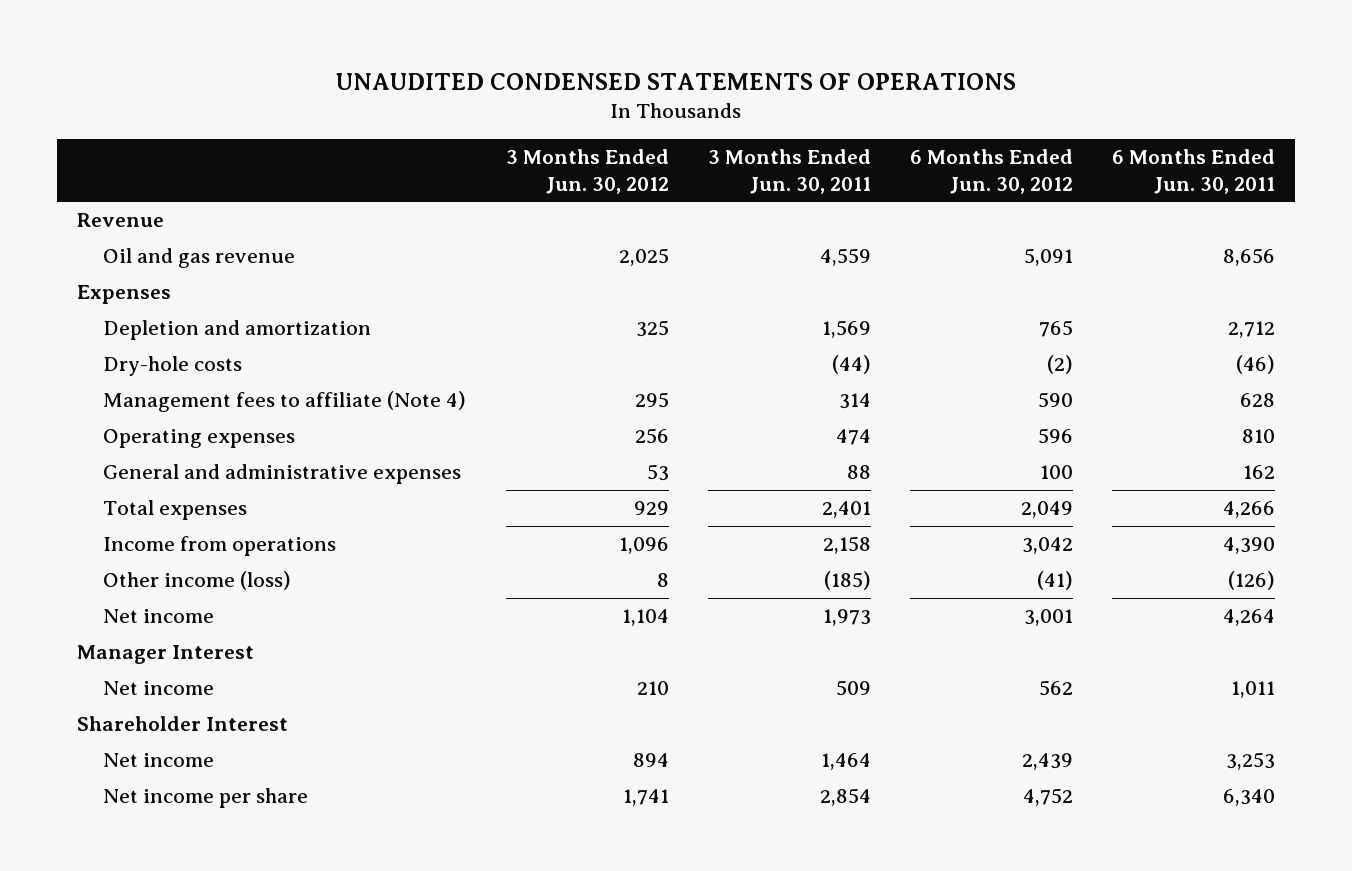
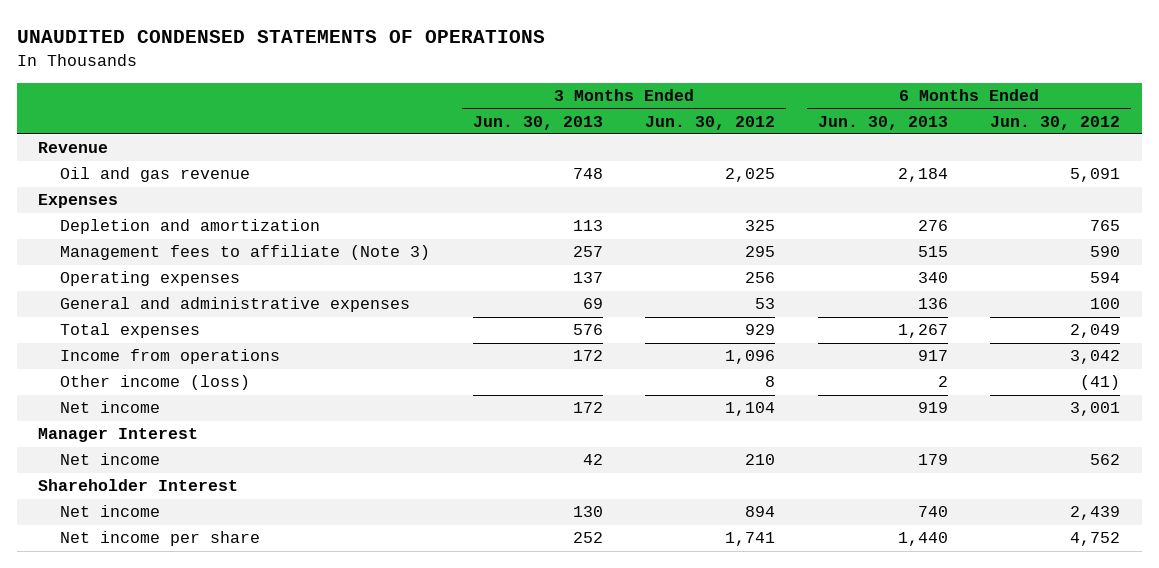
[707,149,871,194] 3 Months Ended Jun. 30, 2011 -> none
[1112,149,1276,194] 6 Months Ended Jun. 30, 2011 -> none
none -> [472,115,603,130] Jun. 30, 2013
none -> [817,115,948,130] Jun. 30, 2013
[103,356,243,377] Dry-hole costs -> none
[103,391,467,413] Management fees to affiliate (Note 4) -> [60,245,431,261] Management fees to affiliate (Note 3)
[1038,428,1074,445] 596 -> [1090,272,1121,284] 594

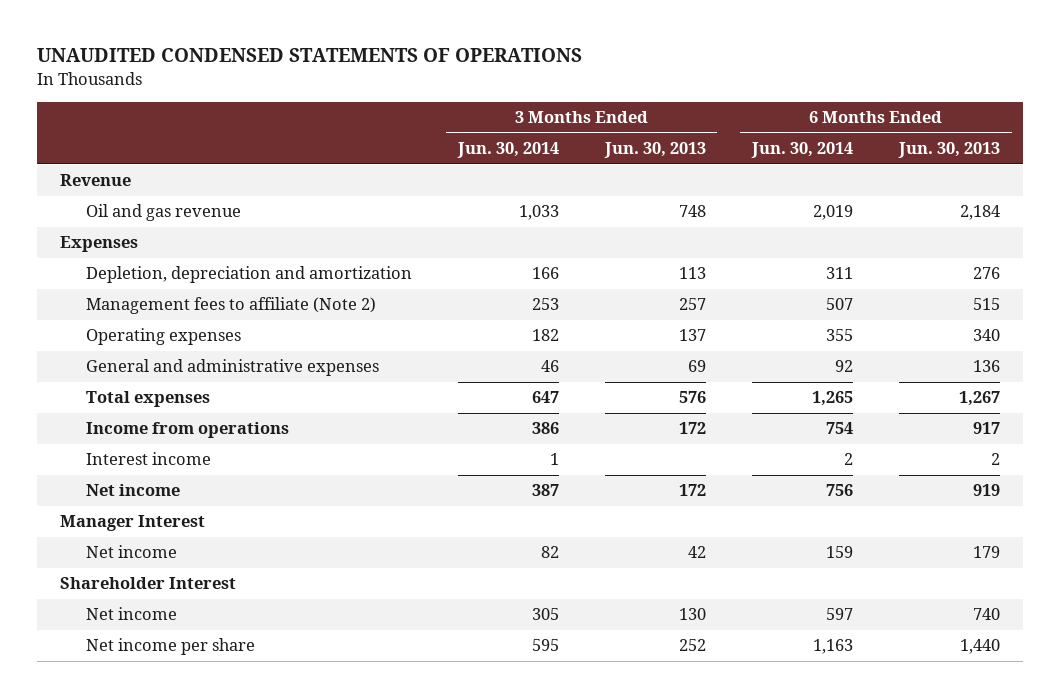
[645,115,776,130] Jun. 30, 2012 -> none
[990,115,1121,130] Jun. 30, 2012 -> none
none -> [456,142,559,159] Jun. 30, 2014
none -> [750,142,853,159] Jun. 30, 2014
[60,219,321,235] Depletion and amortization -> [85,266,412,284] Depletion, depreciation and amortization
[60,245,431,261] Management fees to affiliate (Note 3) -> [85,297,376,315] Management fees to affiliate (Note 2)
[60,375,251,391] Other income (loss) -> none
none -> [85,452,211,466] Interest income

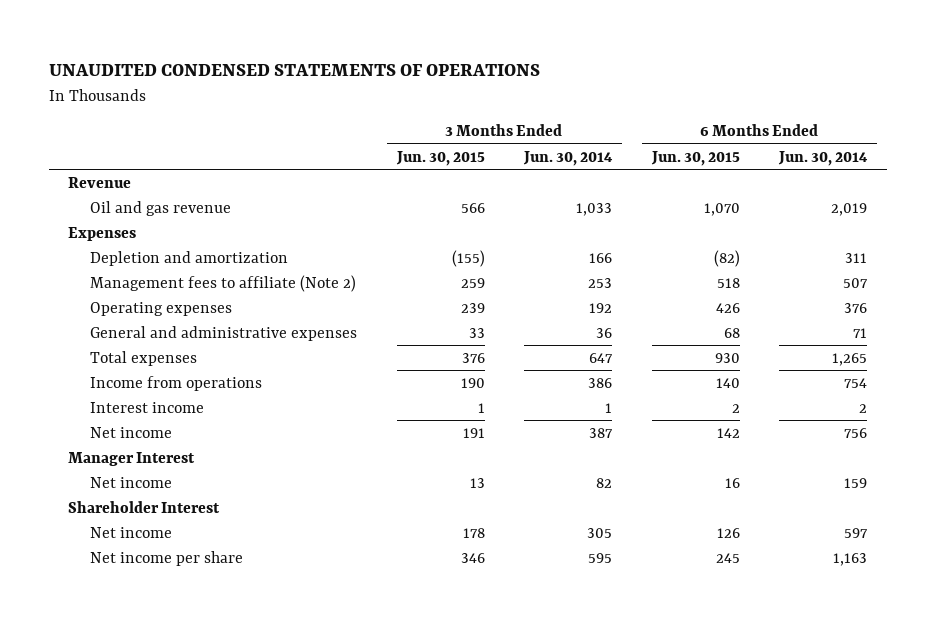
[603,142,706,159] Jun. 30, 2013 -> none
[898,142,1001,159] Jun. 30, 2013 -> none
none -> [395,150,485,166] Jun. 30, 2015
none -> [650,150,740,166] Jun. 30, 2015
[85,266,412,284] Depletion, depreciation and amortization -> [90,250,289,266] Depletion and amortization
[531,329,559,342] 182 -> [589,302,613,313] 192
[825,329,853,342] 355 -> [844,302,868,313] 376
[540,360,559,373] 46 -> [596,327,613,338] 36
[834,360,853,373] 92 -> [853,327,868,338] 71

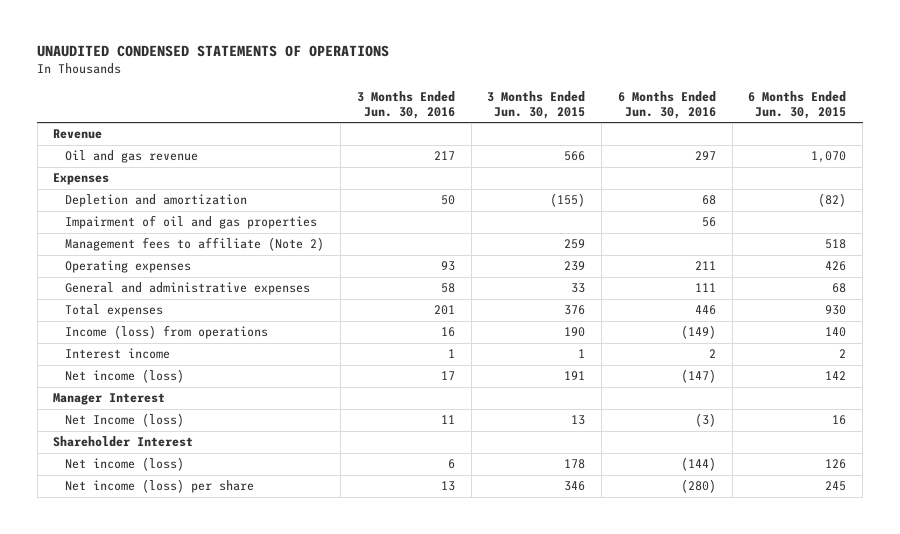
[523,150,614,166] Jun. 30, 2014 -> none
[778,150,869,166] Jun. 30, 2014 -> none
none -> [356,90,455,119] 3 Months Ended Jun. 30, 2016
none -> [617,90,716,119] 6 Months Ended Jun. 30, 2016
none -> [65,215,318,230] Impairment of oil and gas properties
[90,375,263,391] Income from operations -> [65,325,269,340] Income (loss) from operations
[90,426,173,438] Net income -> [65,369,185,384] Net income (loss)
[90,476,173,488] Net income -> [65,413,185,428] Net Income (loss)
[90,526,173,538] Net income -> [65,457,185,472] Net income (loss)
[90,550,244,566] Net income per share -> [65,479,255,494] Net income (loss) per share

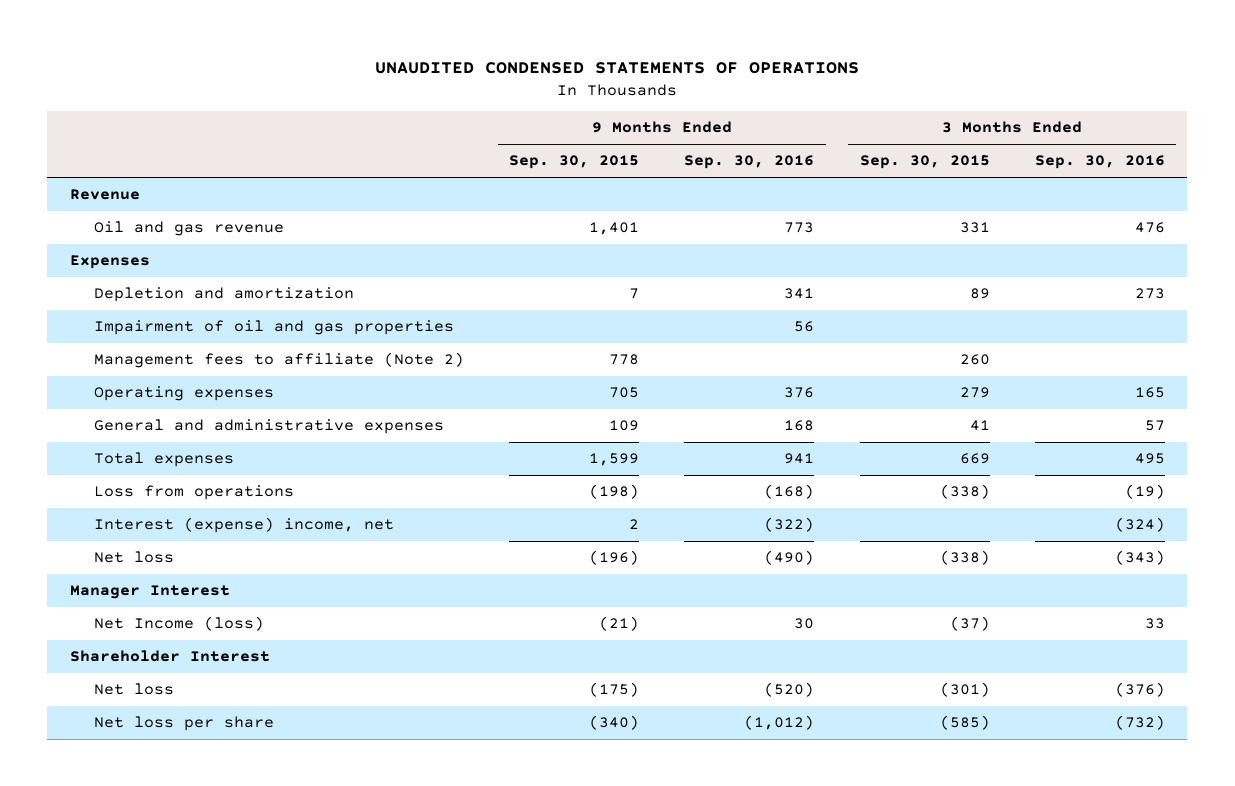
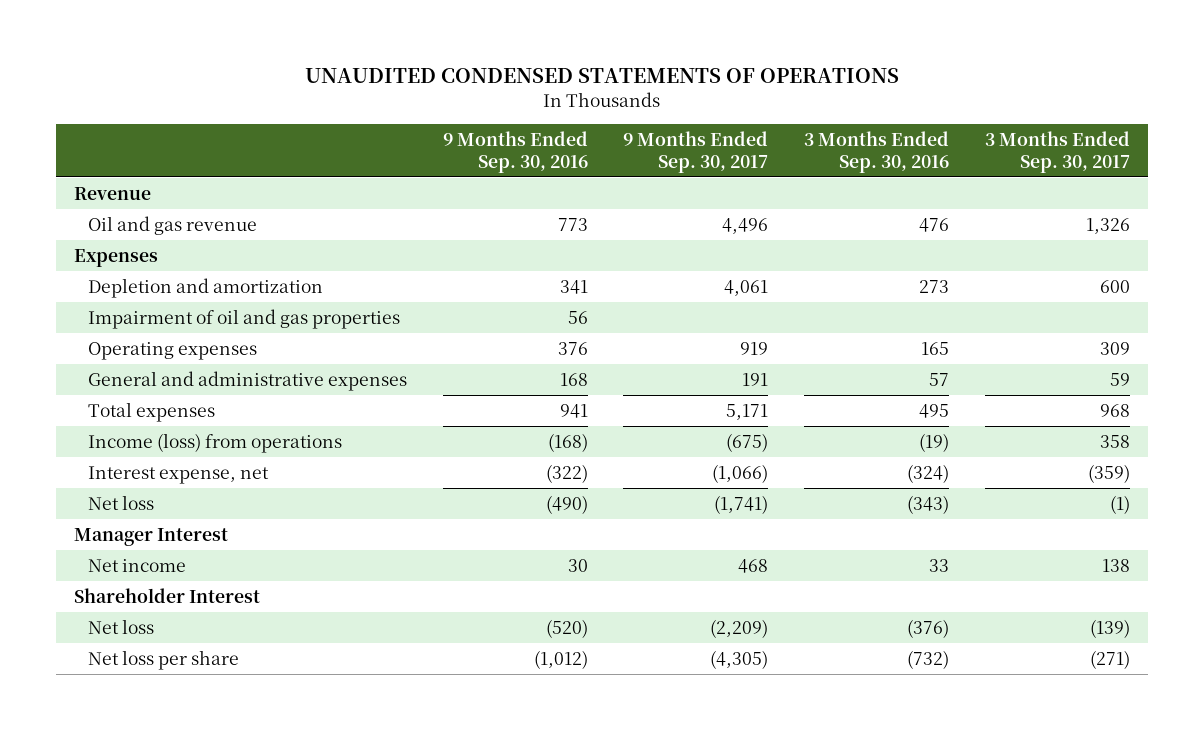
[509,155,640,170] Sep. 30, 2015 -> none
[859,155,990,170] Sep. 30, 2015 -> none
none -> [623,130,769,173] 9 Months Ended Sep. 30, 2017
none -> [984,130,1130,173] 3 Months Ended Sep. 30, 2017
[94,352,465,369] Management fees to affiliate (Note 2) -> none
[94,485,295,501] Loss from operations -> [87,432,342,453] Income (loss) from operations
[94,517,395,534] Interest (expense) income, net -> [87,465,269,484] Interest expense, net
[94,616,265,632] Net Income (loss) -> [87,558,186,572] Net income

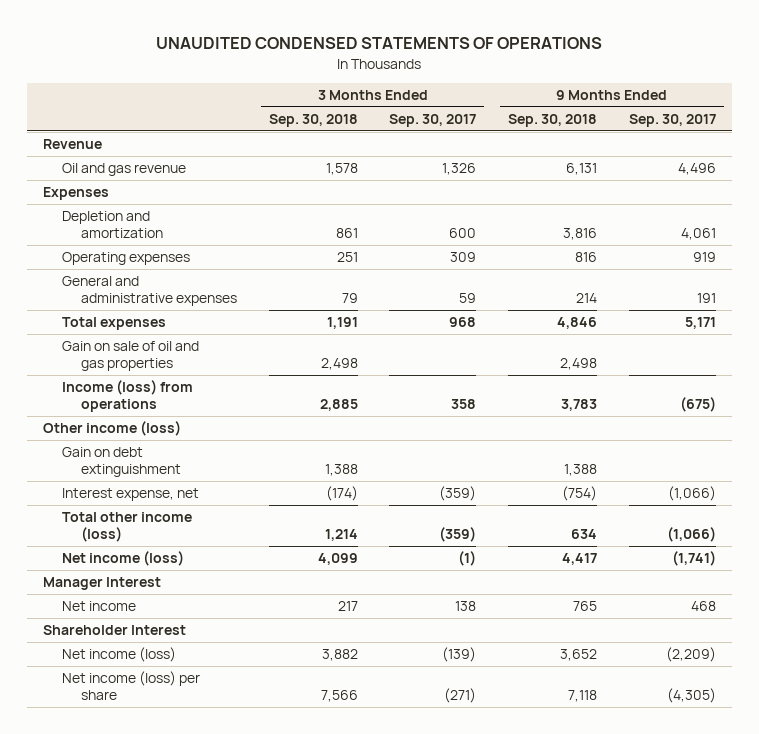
[442,130,588,173] 9 Months Ended Sep. 30, 2016 -> none
[804,130,950,173] 3 Months Ended Sep. 30, 2016 -> none
none -> [268,113,358,127] Sep. 30, 2018
none -> [508,113,598,127] Sep. 30, 2018
[87,308,400,329] Impairment of oil and gas properties -> none
none -> [62,341,200,372] Gain on sale of oil and gas properties
none -> [43,421,182,437] Other income (loss)
none -> [62,447,182,478] Gain on debt extinguishment
none -> [62,512,193,543] Total other income (loss)
[87,494,154,510] Net loss -> [62,551,185,567] Net income (loss)
[87,618,154,634] Net loss -> [62,647,177,663] Net income (loss)
[87,649,239,670] Net loss per share -> [62,671,201,701] Net income (loss) per share

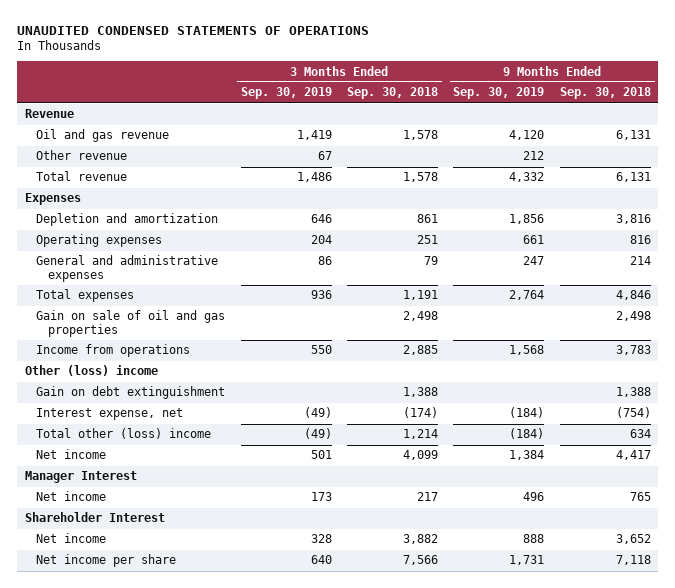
[389,113,477,127] Sep. 30, 2017 -> none
[628,113,716,127] Sep. 30, 2017 -> none
none -> [240,87,332,100] Sep. 30, 2019
none -> [453,87,545,100] Sep. 30, 2019
none -> [36,150,128,161] Other revenue
none -> [36,171,128,182] Total revenue
[62,380,194,413] Income (loss) from operations -> [36,344,191,358] Income from operations
[43,421,182,437] Other income (loss) -> [24,365,158,377] Other (loss) income
[62,512,193,543] Total other income (loss) -> [36,428,212,440] Total other (loss) income
[62,551,185,567] Net income (loss) -> [36,449,107,460] Net income
[62,647,177,663] Net income (loss) -> [36,533,107,544] Net income
[62,671,201,701] Net income (loss) per share -> [36,554,177,568] Net income per share

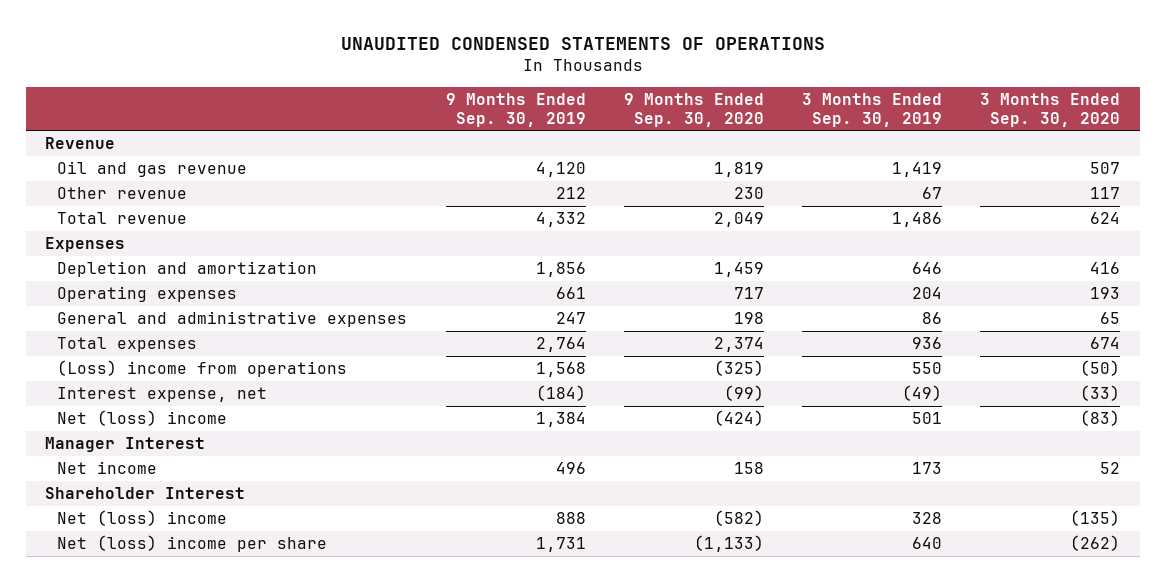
[347,87,439,100] Sep. 30, 2018 -> none
[559,87,651,100] Sep. 30, 2018 -> none
none -> [623,92,764,127] 9 Months Ended Sep. 30, 2020
none -> [980,92,1121,127] 3 Months Ended Sep. 30, 2020
[36,310,226,338] Gain on sale of oil and gas properties -> none
[24,365,158,377] Other (loss) income -> none
[36,386,226,400] Gain on debt extinguishment -> none
[36,344,191,358] Income from operations -> [57,360,348,378] (Loss) income from operations
[36,428,212,440] Total other (loss) income -> none
[36,449,107,460] Net income -> [57,410,228,427] Net (loss) income
[36,533,107,544] Net income -> [57,510,228,527] Net (loss) income
[36,554,177,568] Net income per share -> [57,535,328,553] Net (loss) income per share

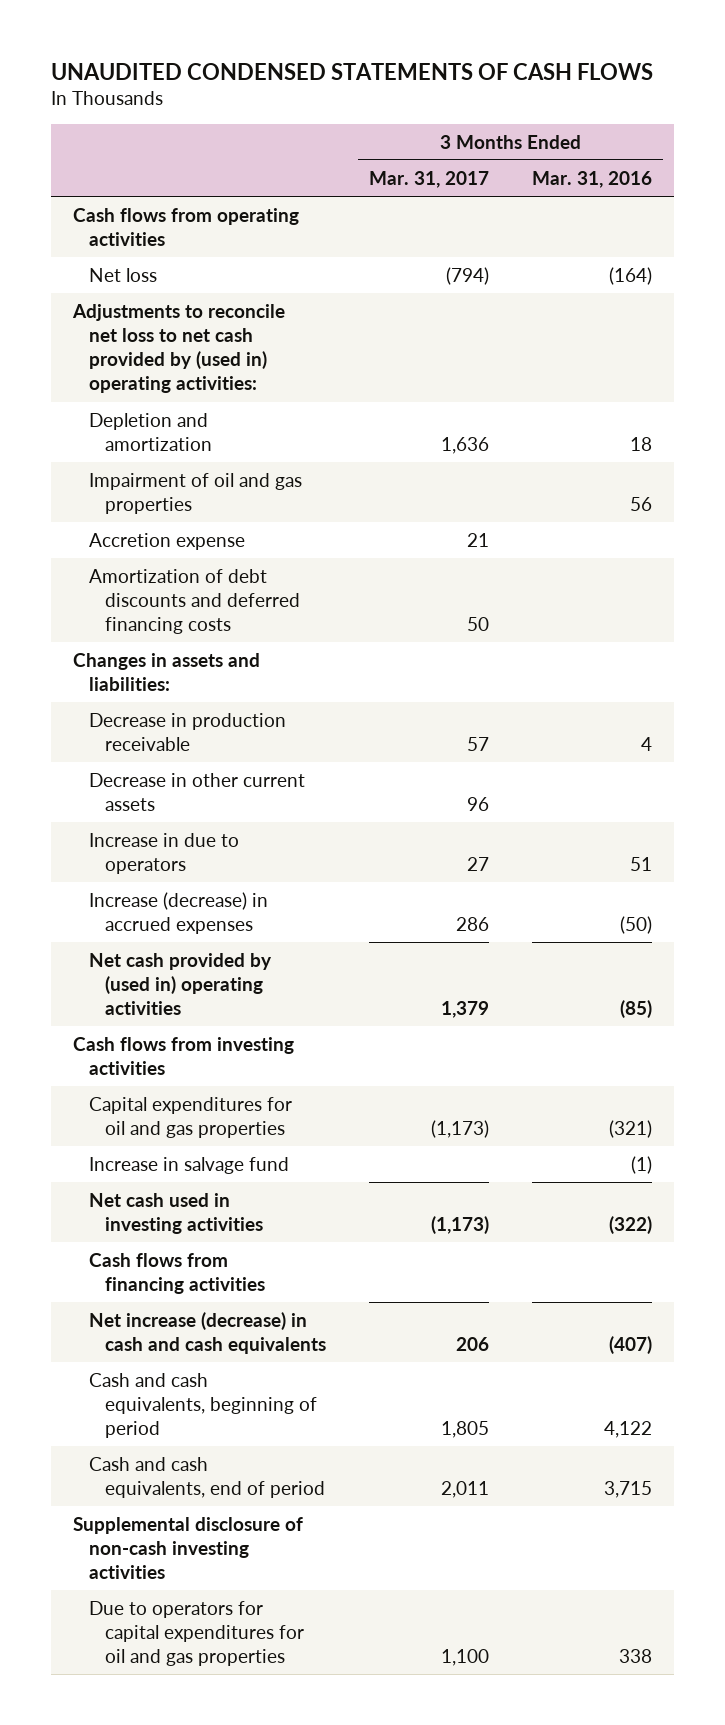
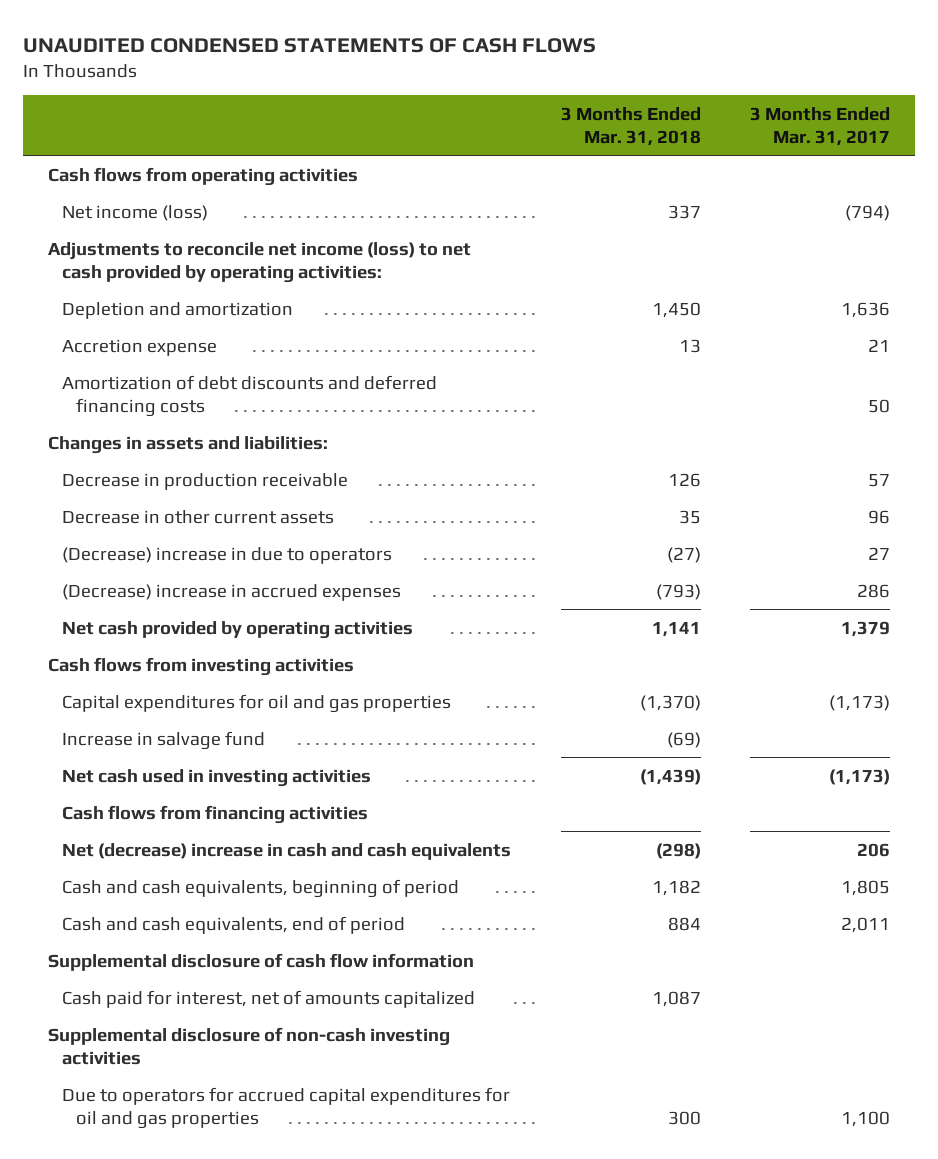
[532,170,653,188] Mar. 31, 2016 -> none
none -> [560,106,701,146] 3 Months Ended Mar. 31, 2018
[88,267,157,282] Net loss -> [61,204,208,221] Net income (loss)
[71,303,285,394] Adjustments to reconcile net loss to net cash provided by (used in) operating activities: -> [48,241,472,283] Adjustments to reconcile net income (loss) to net cash provided by operating activities:
[88,472,302,514] Impairment of oil and gas properties -> none
[88,832,239,874] Increase in due to operators -> [61,546,392,564] (Decrease) increase in due to operators
[88,891,268,934] Increase (decrease) in accrued expenses -> [61,583,401,601] (Decrease) increase in accrued expenses
[88,952,272,1016] Net cash provided by (used in) operating activities -> [61,620,413,639] Net cash provided by operating activities
[88,1311,326,1354] Net increase (decrease) in cash and cash equivalents -> [61,842,511,860] Net (decrease) increase in cash and cash equivalents
none -> [48,952,475,971] Supplemental disclosure of cash flow information
none -> [61,989,475,1008] Cash paid for interest, net of amounts capitalized
[88,1600,304,1667] Due to operators for capital expenditures for oil and gas properties -> [61,1086,510,1129] Due to operators for accrued capital expenditures for oil and gas properties

